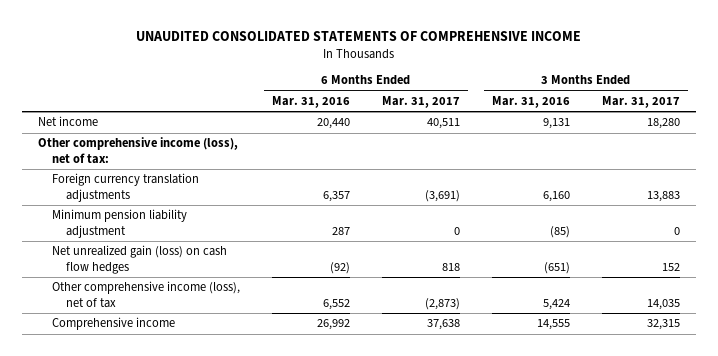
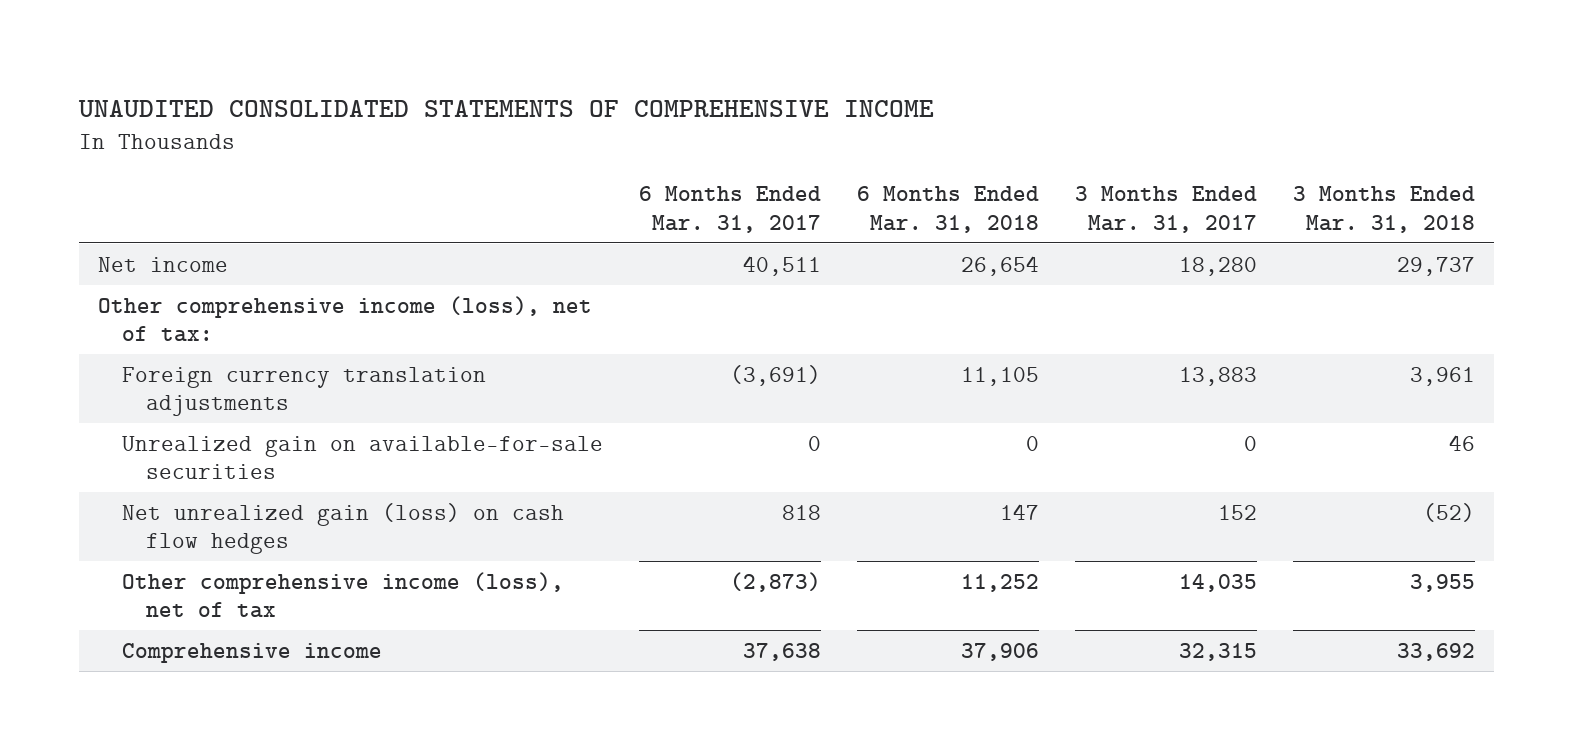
[271,96,350,109] Mar. 31, 2016 -> none
[492,96,571,109] Mar. 31, 2016 -> none
none -> [857,186,1040,233] 6 Months Ended Mar. 31, 2018
none -> [1293,186,1476,233] 3 Months Ended Mar. 31, 2018
[51,209,187,238] Minimum pension liability adjustment -> none
none -> [121,435,603,480] Unrealized gain on available-for-sale securities

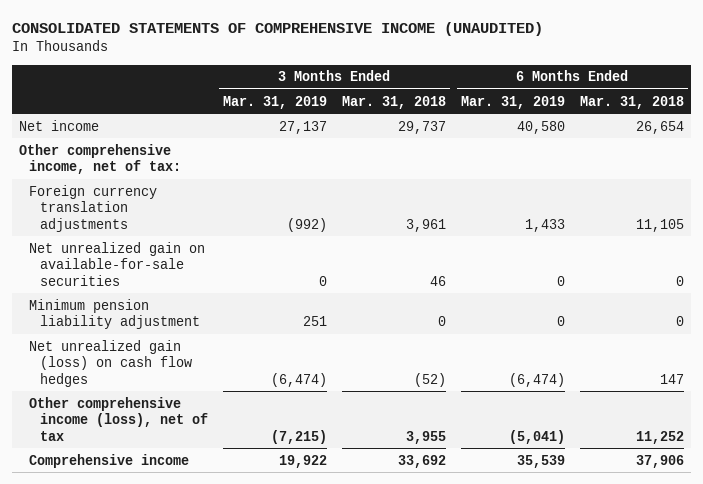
[78,99,935,117] UNAUDITED CONSOLIDATED STATEMENTS OF COMPREHENSIVE INCOME -> [11,21,543,36] CONSOLIDATED STATEMENTS OF COMPREHENSIVE INCOME (UNAUDITED)
[638,186,821,233] 6 Months Ended Mar. 31, 2017 -> none
[1075,186,1258,233] 3 Months Ended Mar. 31, 2017 -> none
none -> [222,95,327,109] Mar. 31, 2019
none -> [460,95,565,109] Mar. 31, 2019
[97,295,592,343] Other comprehensive income (loss), net of tax: -> [19,143,182,175] Other comprehensive income, net of tax:
[121,435,603,480] Unrealized gain on available-for-sale securities -> [29,241,206,286] Net unrealized gain on available-for-sale securities
none -> [29,298,200,330] Minimum pension liability adjustment

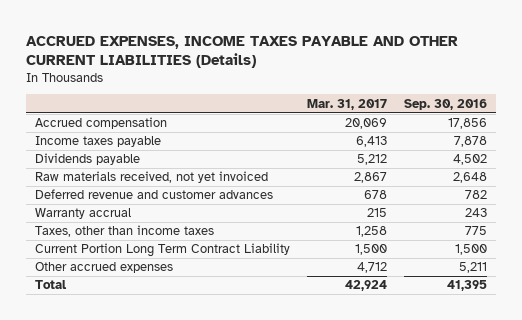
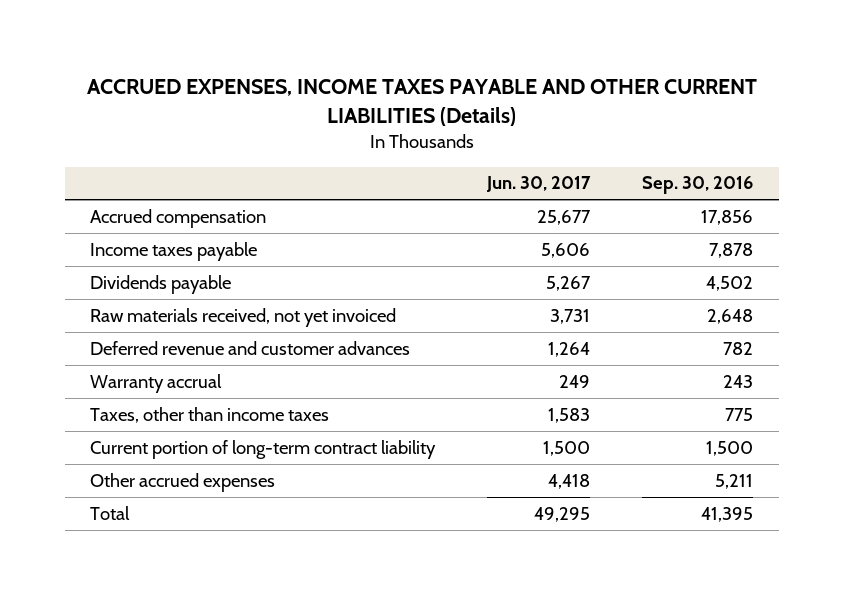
[306,98,387,110] Mar. 31, 2017 -> none
none -> [486,176,592,193] Jun. 30, 2017
[34,243,290,258] Current Portion Long Term Contract Liability -> [90,439,437,459] Current portion of long-term contract liability

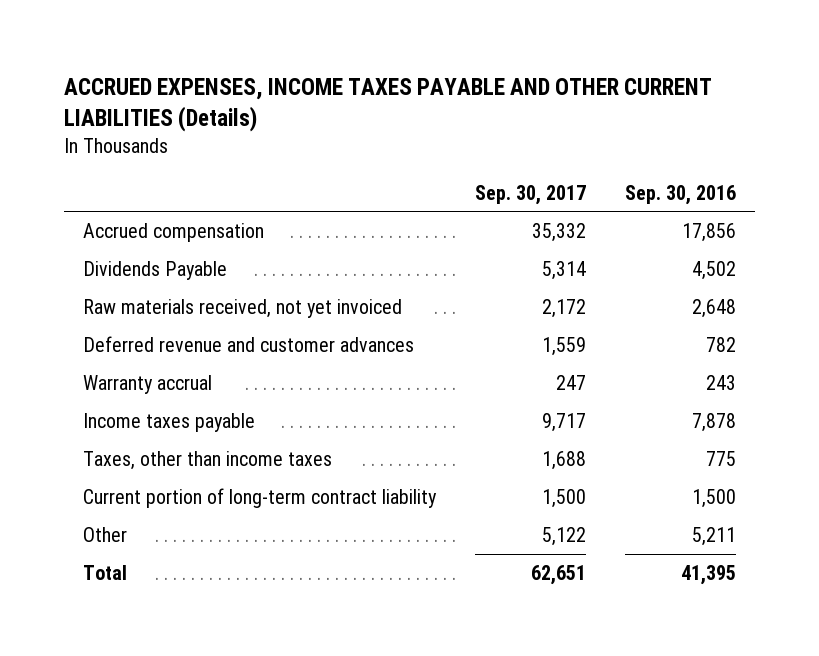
[486,176,592,193] Jun. 30, 2017 -> none
none -> [475,184,587,205] Sep. 30, 2017
[90,274,232,294] Dividends payable -> [83,260,228,280] Dividends Payable
[90,241,258,261] Income taxes payable -> [83,412,256,432] Income taxes payable
[90,472,276,492] Other accrued expenses -> [83,526,128,542] Other

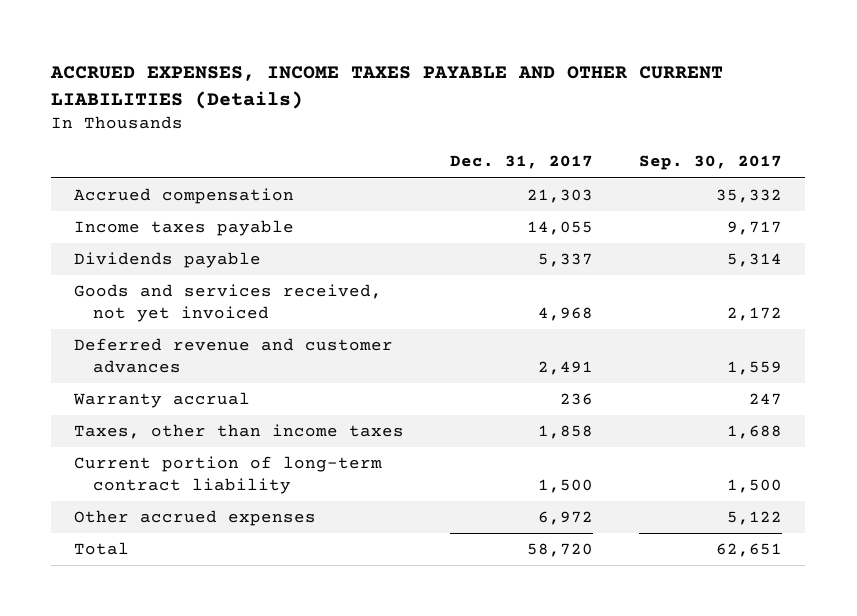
[624,184,736,205] Sep. 30, 2016 -> none
none -> [450,155,594,170] Dec. 31, 2017
[83,412,256,432] Income taxes payable -> [74,220,295,237] Income taxes payable
[83,260,228,280] Dividends Payable -> [74,252,262,269] Dividends payable
[83,298,403,318] Raw materials received, not yet invoiced -> [74,284,383,322] Goods and services received, not yet invoiced
[83,526,128,542] Other -> [74,510,317,527] Other accrued expenses

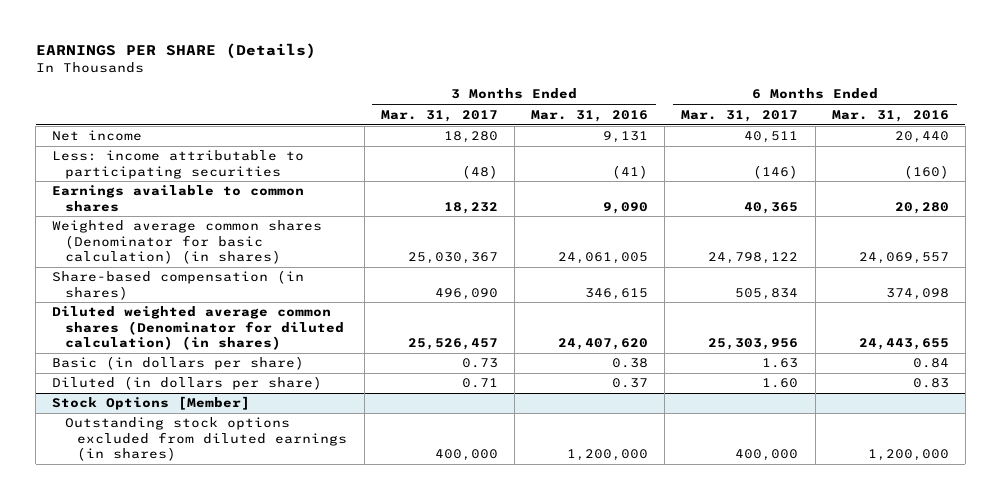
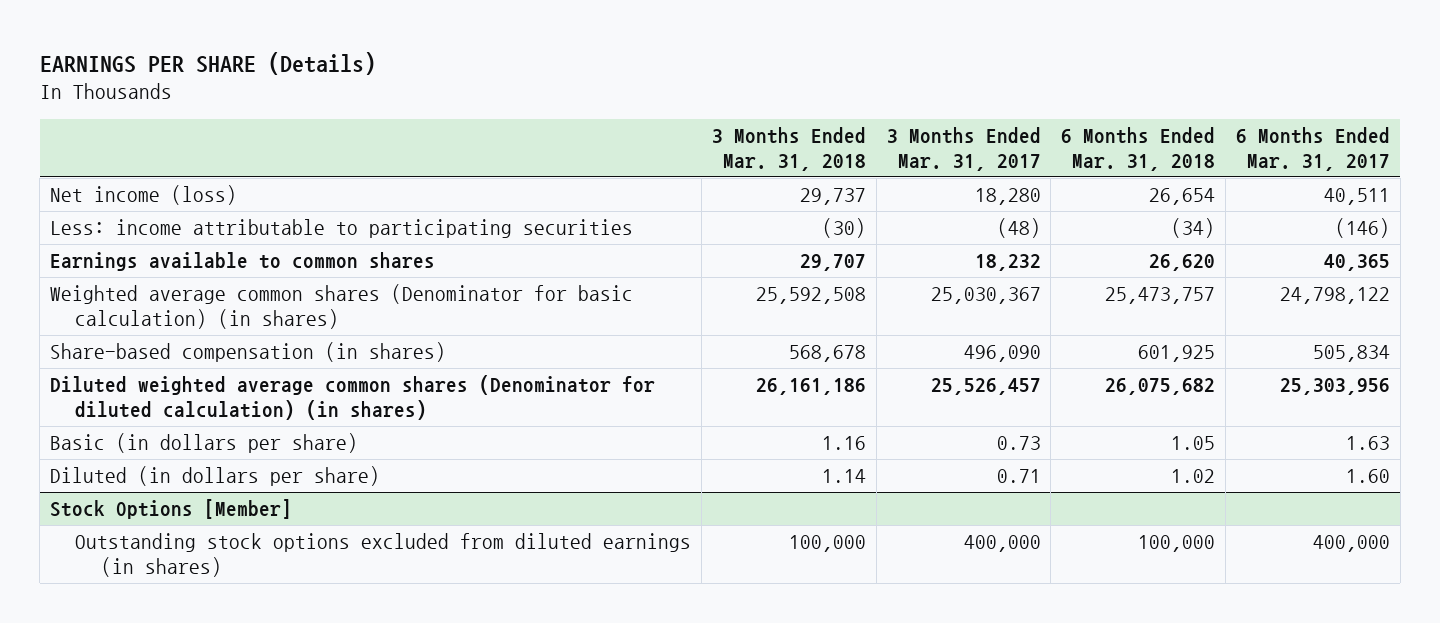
[531,109,649,122] Mar. 31, 2016 -> none
[831,109,949,122] Mar. 31, 2016 -> none
none -> [711,126,866,171] 3 Months Ended Mar. 31, 2018
none -> [1061,126,1216,171] 6 Months Ended Mar. 31, 2018
[52,130,143,142] Net income -> [49,185,237,206] Net income (loss)

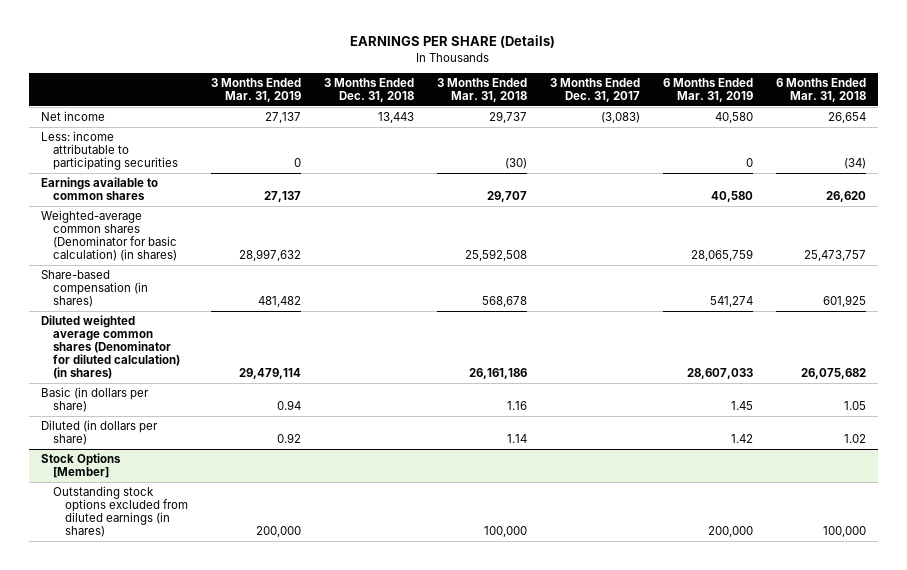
[886,126,1041,171] 3 Months Ended Mar. 31, 2017 -> none
[1235,126,1390,171] 6 Months Ended Mar. 31, 2017 -> none
none -> [210,77,301,102] 3 Months Ended Mar. 31, 2019
none -> [323,77,414,102] 3 Months Ended Dec. 31, 2018
none -> [550,77,641,102] 3 Months Ended Dec. 31, 2017
none -> [663,77,754,102] 6 Months Ended Mar. 31, 2019
[49,185,237,206] Net income (loss) -> [40,110,105,121] Net income
[49,284,633,329] Weighted average common shares (Denominator for basic calculation) (in shares) -> [40,209,177,262] Weighted-average common shares (Denominator for basic calculation) (in shares)

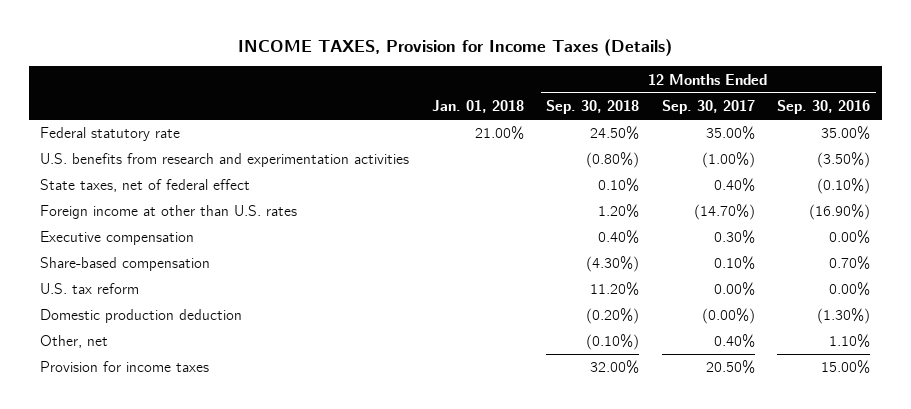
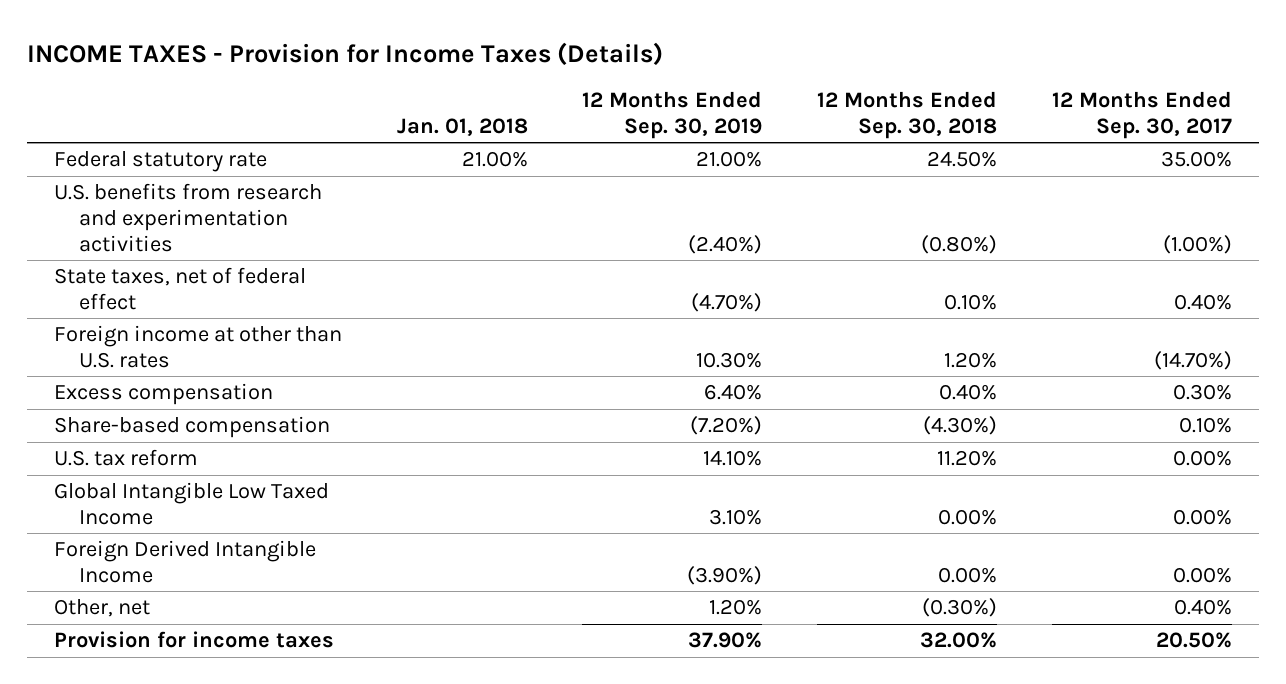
[238,38,673,56] INCOME TAXES, Provision for Income Taxes (Details) -> [27,41,664,66] INCOME TAXES - Provision for Income Taxes (Details)
[777,100,871,115] Sep. 30, 2016 -> none
none -> [582,91,763,139] 12 Months Ended Sep. 30, 2019
[40,231,195,246] Executive compensation -> [54,383,274,406] Excess compensation
[40,309,243,324] Domestic production deduction -> none
none -> [54,482,330,526] Global Intangible Low Taxed Income
none -> [54,540,317,584] Foreign Derived Intangible Income
[586,334,640,351] (0.10%) -> [921,598,997,618] (0.30%)

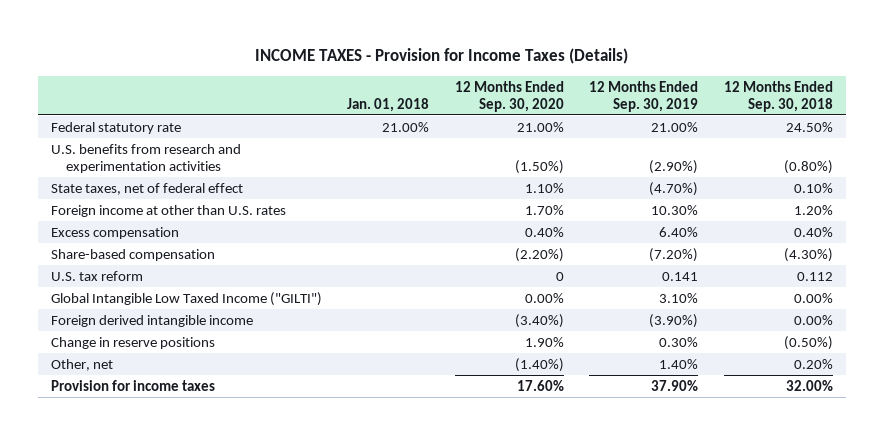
[1051,91,1232,139] 12 Months Ended Sep. 30, 2017 -> none
none -> [454,80,564,112] 12 Months Ended Sep. 30, 2020
[688,234,763,254] (2.40%) -> [649,159,699,174] (2.90%)
[703,450,763,467] 14.10% -> [662,271,699,281] 0.141
[936,450,997,467] 11.20% -> [797,271,834,281] 0.112
[54,482,330,526] Global Intangible Low Taxed Income -> [50,291,322,306] Global Intangible Low Taxed Income ("GILTI")
[54,540,317,584] Foreign Derived Intangible Income -> [50,314,253,327] Foreign derived intangible income
none -> [50,336,215,349] Change in reserve positions
[709,599,763,616] 1.20% -> [659,358,699,369] 1.40%
[921,598,997,618] (0.30%) -> [794,358,834,369] 0.20%

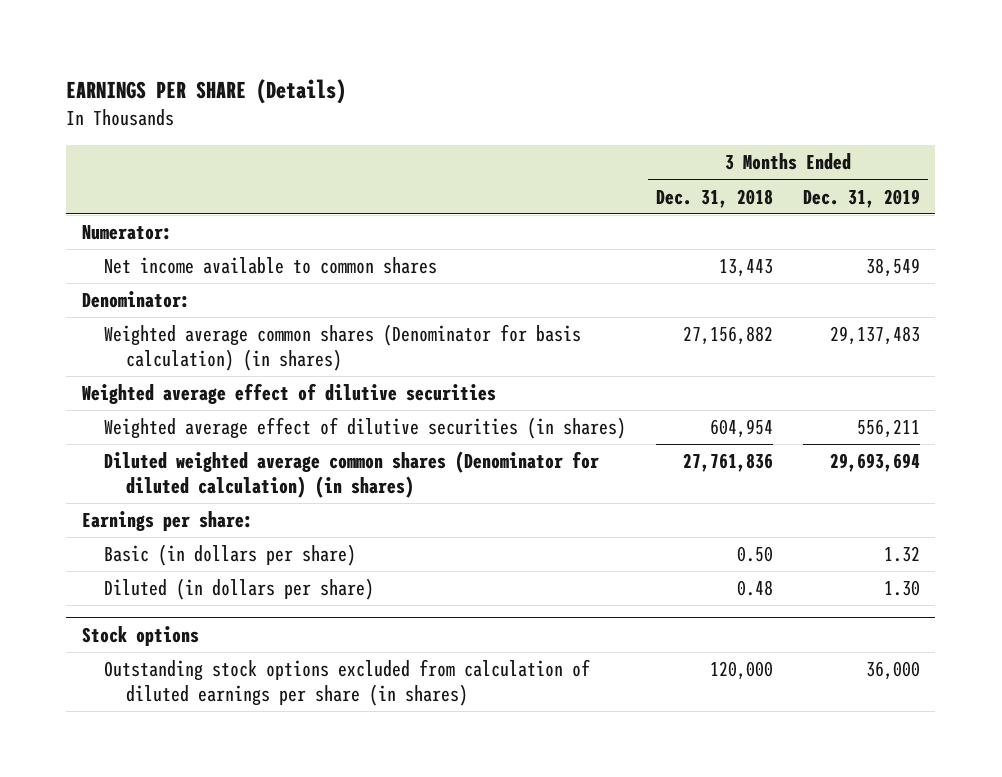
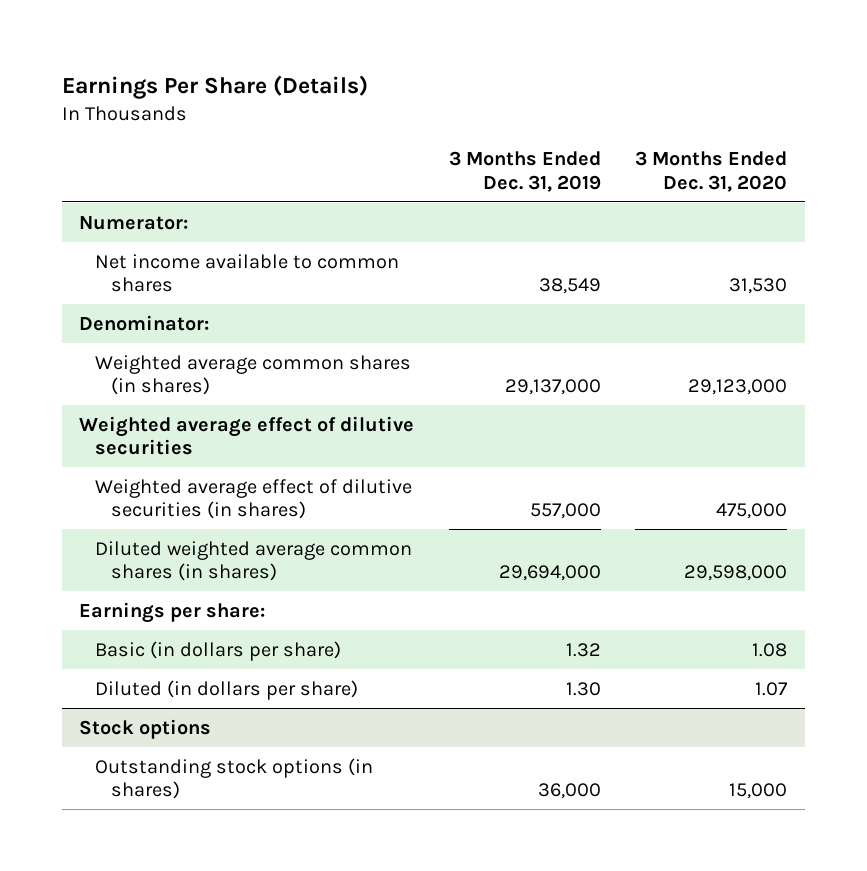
[66,78,347,104] EARNINGS PER SHARE (Details) -> [61,74,368,99] Earnings Per Share (Details)
[656,188,774,208] Dec. 31, 2018 -> none
none -> [635,151,788,192] 3 Months Ended Dec. 31, 2020
[103,324,581,372] Weighted average common shares (Denominator for basis calculation) (in shares) -> [94,354,411,396] Weighted average common shares (in shares)
[830,326,921,346] 29,137,483 -> [504,379,601,396] 29,137,000
[857,419,921,439] 556,211 -> [529,503,601,520] 557,000
[103,451,599,499] Diluted weighted average common shares (Denominator for diluted calculation) (in shares) -> [94,540,412,582] Diluted weighted average common shares (in shares)
[830,453,921,473] 29,693,694 -> [498,565,601,582] 29,694,000
[103,659,590,707] Outstanding stock options excluded from calculation of diluted earnings per share (in shares) -> [94,757,373,800] Outstanding stock options (in shares)

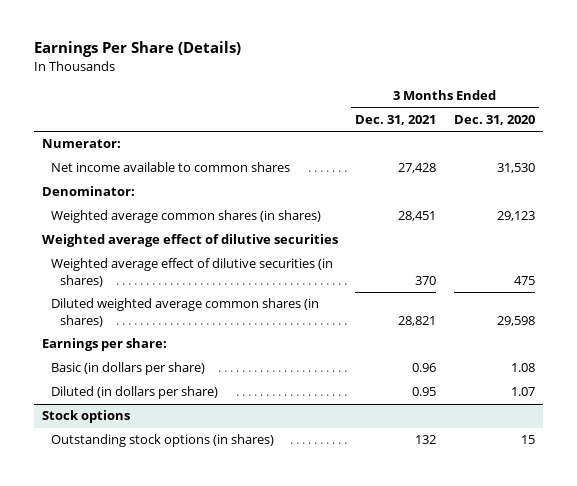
[448,151,601,192] 3 Months Ended Dec. 31, 2019 -> none
none -> [355,114,437,125] Dec. 31, 2021
[688,379,788,396] 29,123,000 -> [496,211,535,222] 29,123
[716,503,788,520] 475,000 -> [513,275,535,285] 475
[684,565,788,582] 29,598,000 -> [496,315,535,326] 29,598
[729,783,788,800] 15,000 -> [520,435,535,445] 15

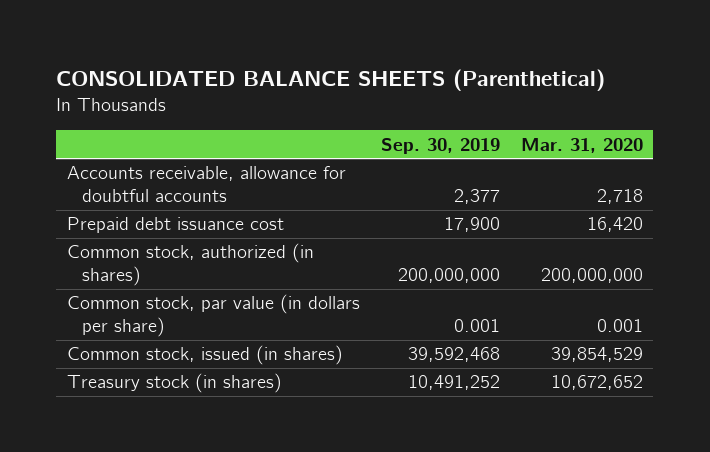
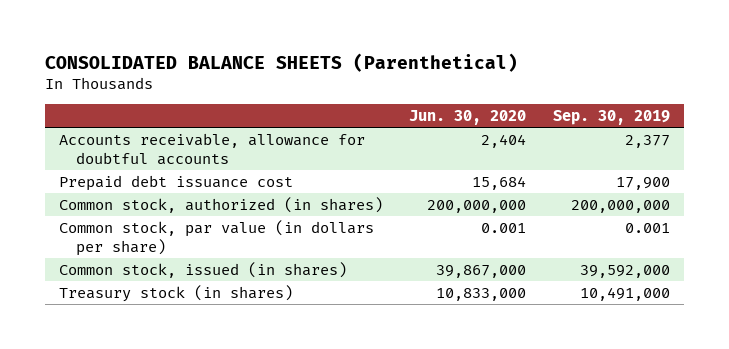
[520,137,643,153] Mar. 31, 2020 -> none
none -> [409,110,527,126] Jun. 30, 2020
[407,347,500,363] 39,592,468 -> [580,264,671,278] 39,592,000
[407,375,500,391] 10,491,252 -> [580,286,671,301] 10,491,000

